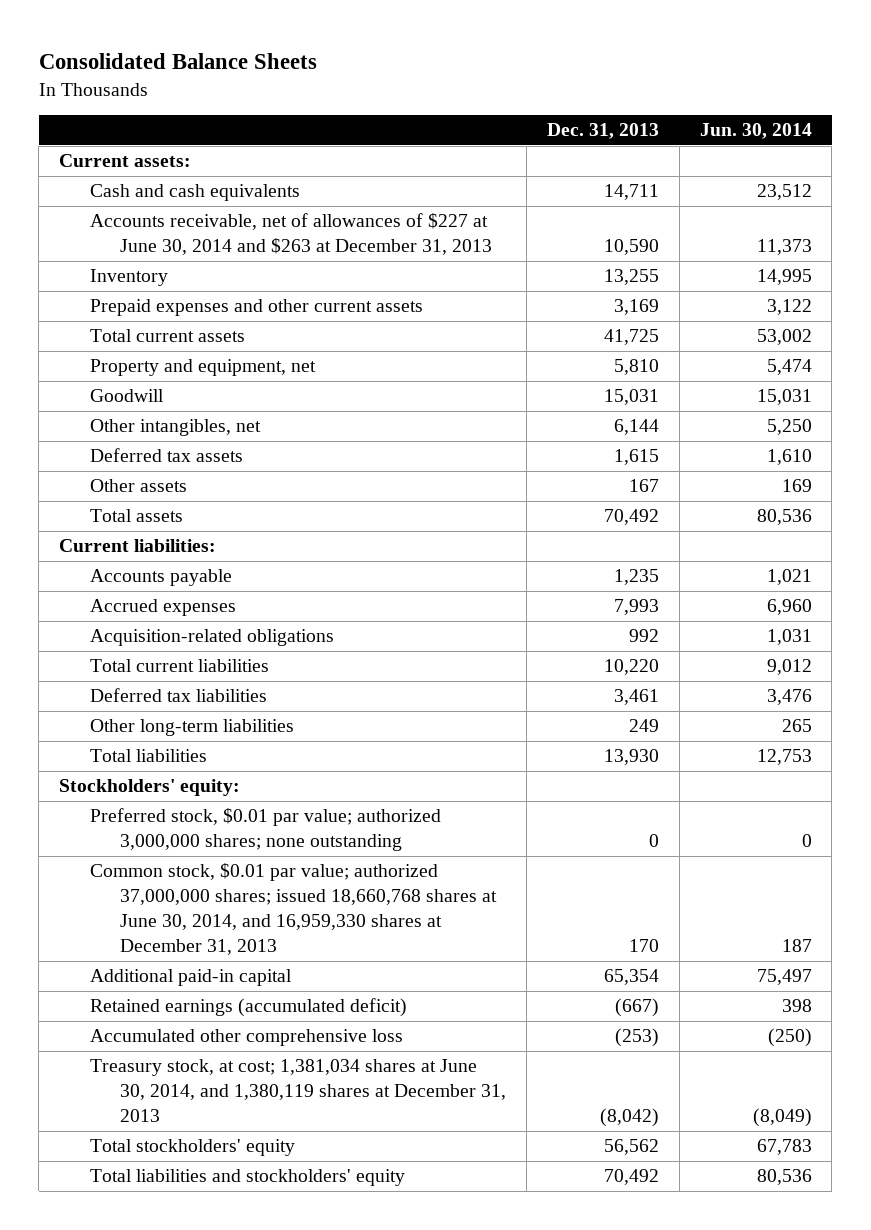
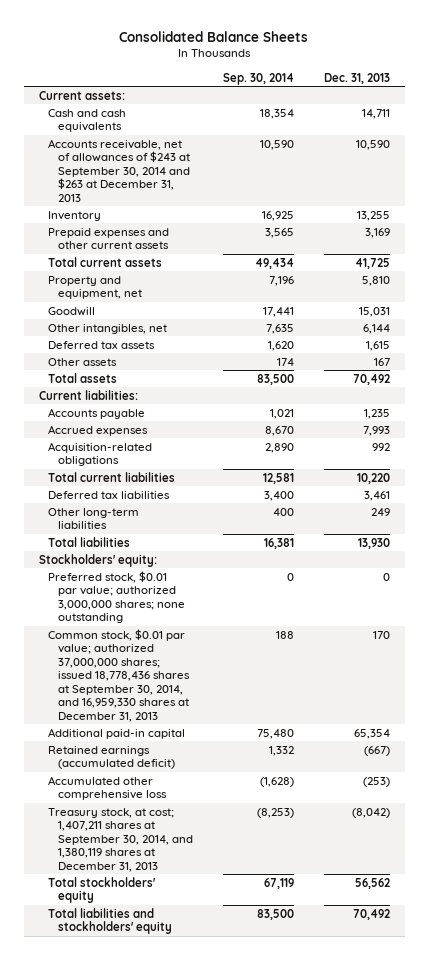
[699,123,812,140] Jun. 30, 2014 -> none
none -> [222,72,294,85] Sep. 30, 2014
[89,213,493,256] Accounts receivable, net of allowances of $227 at June 30, 2014 and $263 at December 31, 2013 -> [48,138,191,202] Accounts receivable, net of allowances of $243 at September 30, 2014 and $263 at December 31, 2013
[89,863,498,955] Common stock, $0.01 par value; authorized 37,000,000 shares; issued 18,660,768 shares at June 30, 2014, and 16,959,330 shares at December 31, 2013 -> [48,628,191,722] Common stock, $0.01 par value; authorized 37,000,000 shares; issued 18,778,436 shares at September 30, 2014, and 16,959,330 shares at December 31, 2013
[89,1059,507,1123] Treasury stock, at cost; 1,381,034 shares at June 30, 2014, and 1,380,119 shares at December 31, 2013 -> [48,807,194,872] Treasury stock, at cost; 1,407,211 shares at September 30, 2014, and 1,380,119 shares at December 31, 2013

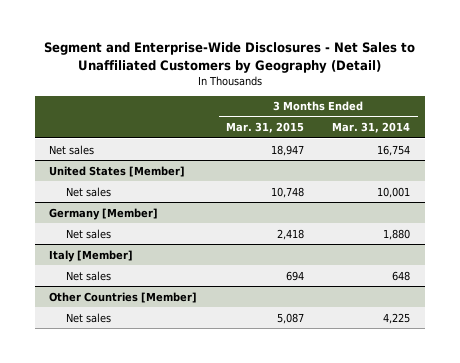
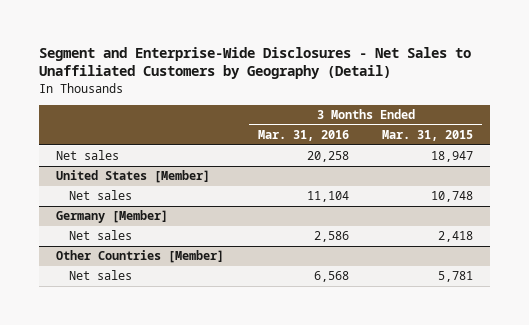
[332,122,411,134] Mar. 31, 2014 -> none
none -> [257,130,349,142] Mar. 31, 2016
[49,249,134,262] Italy [Member] -> none
[65,270,111,281] Net sales -> none
[276,312,304,324] 5,087 -> [438,271,474,283] 5,781

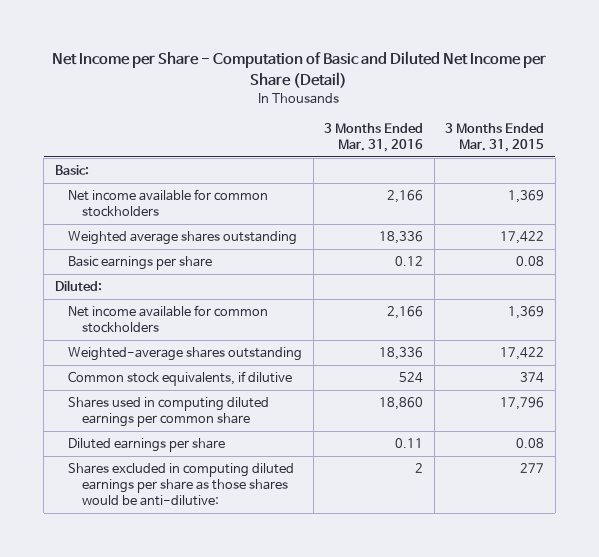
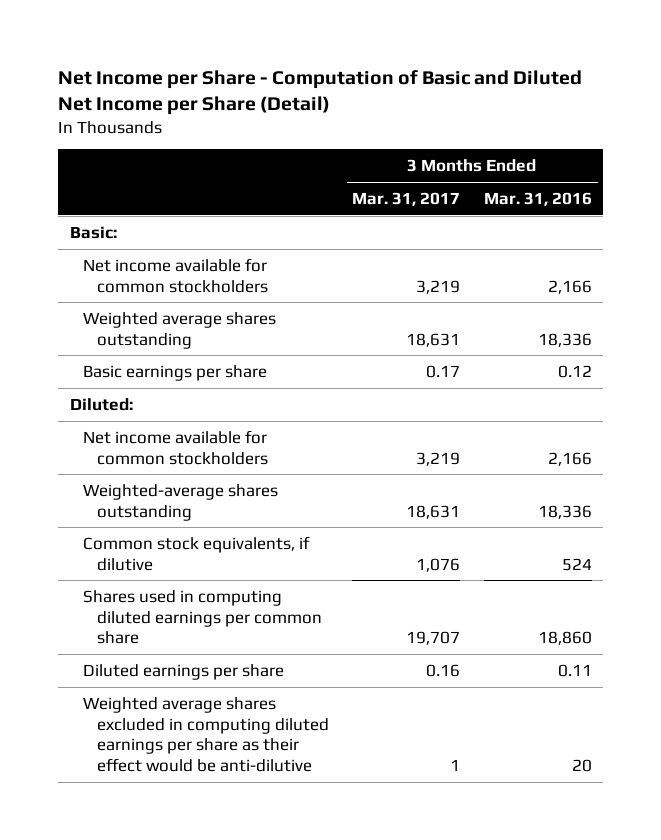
[445,123,545,153] 3 Months Ended Mar. 31, 2015 -> none
none -> [352,191,461,206] Mar. 31, 2017
[68,463,295,506] Shares excluded in computing diluted earnings per share as those shares would be anti-dilutive: -> [83,696,330,773] Weighted average shares excluded in computing diluted earnings per share as their effect would be anti-dilutive
[415,463,424,474] 2 -> [571,759,592,773] 20

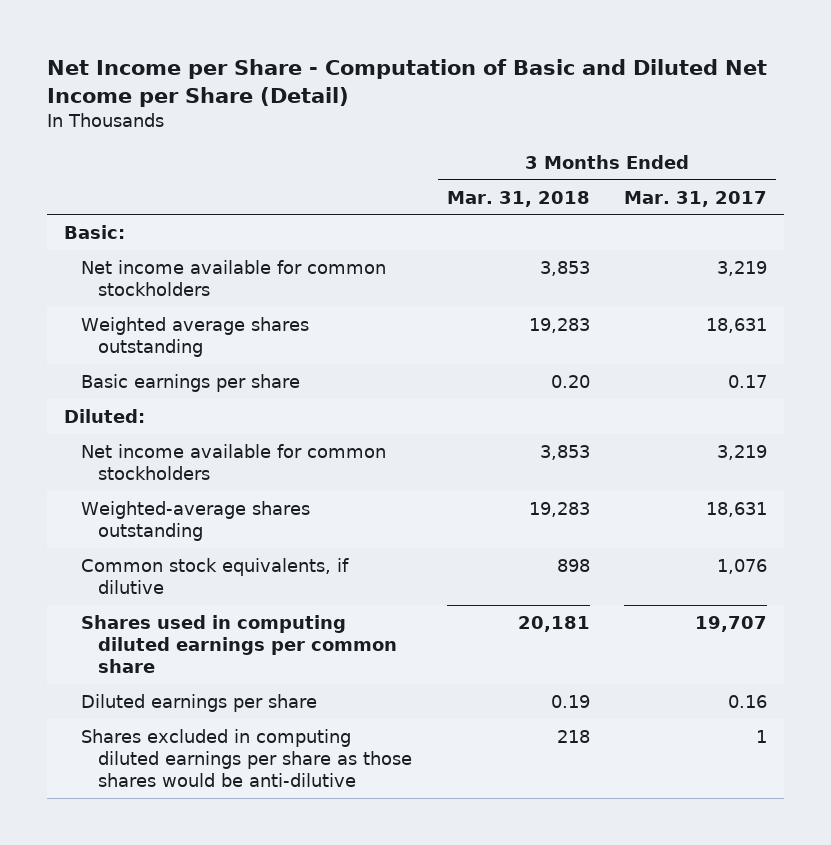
[483,191,592,206] Mar. 31, 2016 -> none
none -> [446,190,590,207] Mar. 31, 2018
[83,696,330,773] Weighted average shares excluded in computing diluted earnings per share as their effect would be anti-dilutive -> [81,728,413,788] Shares excluded in computing diluted earnings per share as those shares would be anti-dilutive

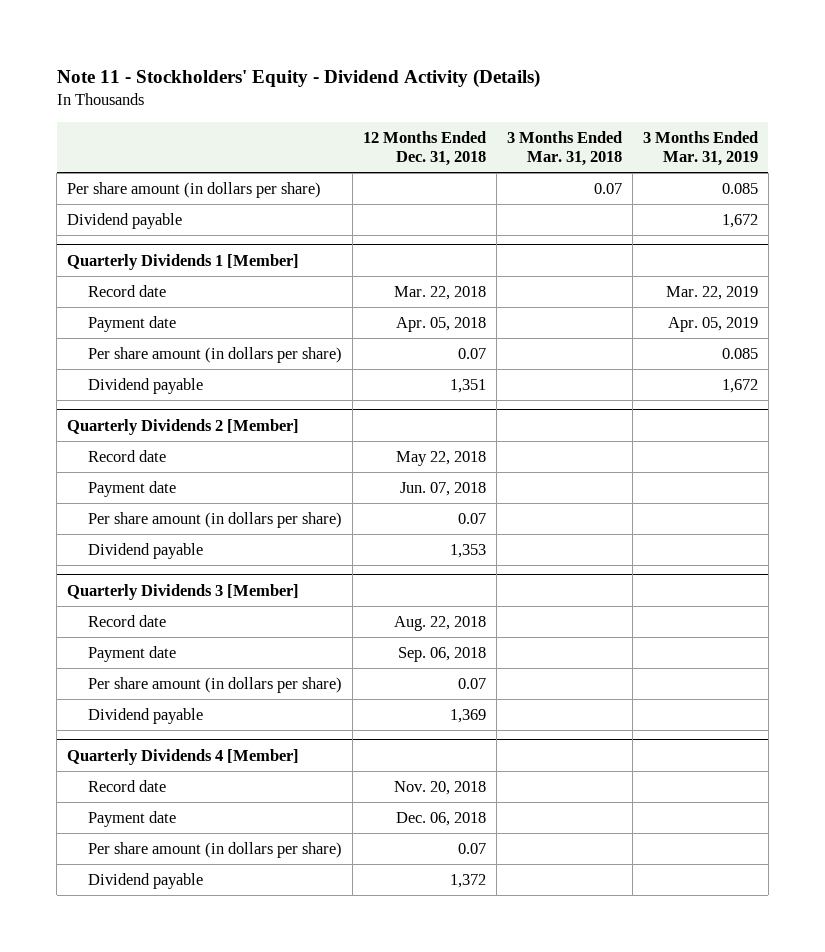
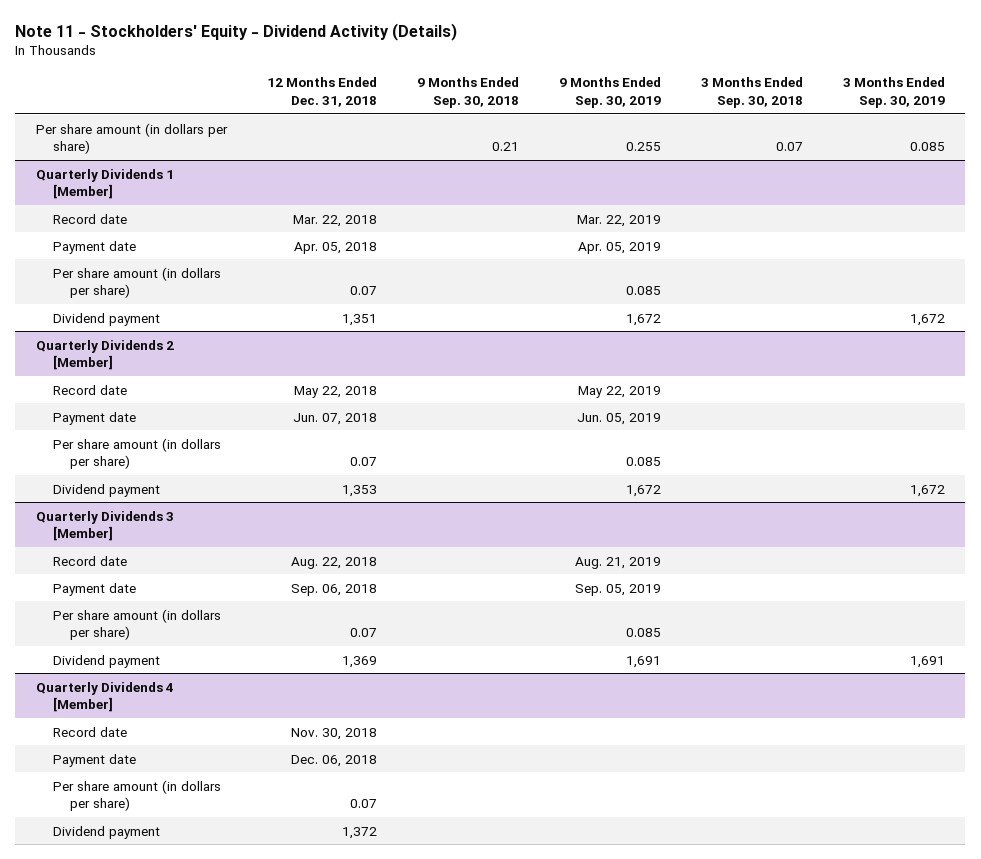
[506,130,622,166] 3 Months Ended Mar. 31, 2018 -> none
[642,130,758,166] 3 Months Ended Mar. 31, 2019 -> none
none -> [416,77,519,109] 9 Months Ended Sep. 30, 2018
none -> [559,77,662,109] 9 Months Ended Sep. 30, 2019
none -> [701,77,804,109] 3 Months Ended Sep. 30, 2018
none -> [843,77,946,109] 3 Months Ended Sep. 30, 2019
[67,213,183,230] Dividend payable -> none
[87,378,203,395] Dividend payable -> [52,312,160,326] Dividend payment
[87,543,203,560] Dividend payable -> [52,483,160,497] Dividend payment
[87,708,203,725] Dividend payable -> [52,654,160,668] Dividend payment
[393,781,486,796] Nov. 20, 2018 -> [290,727,377,740] Nov. 30, 2018
[87,873,203,890] Dividend payable -> [52,825,160,839] Dividend payment

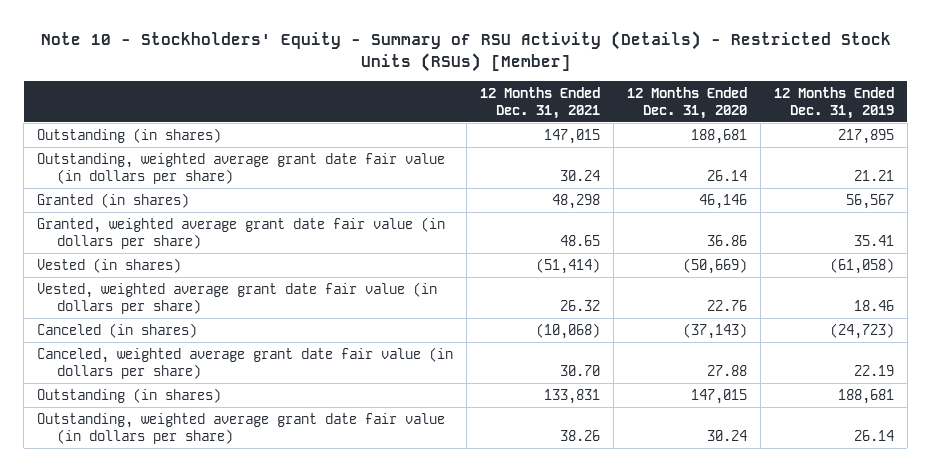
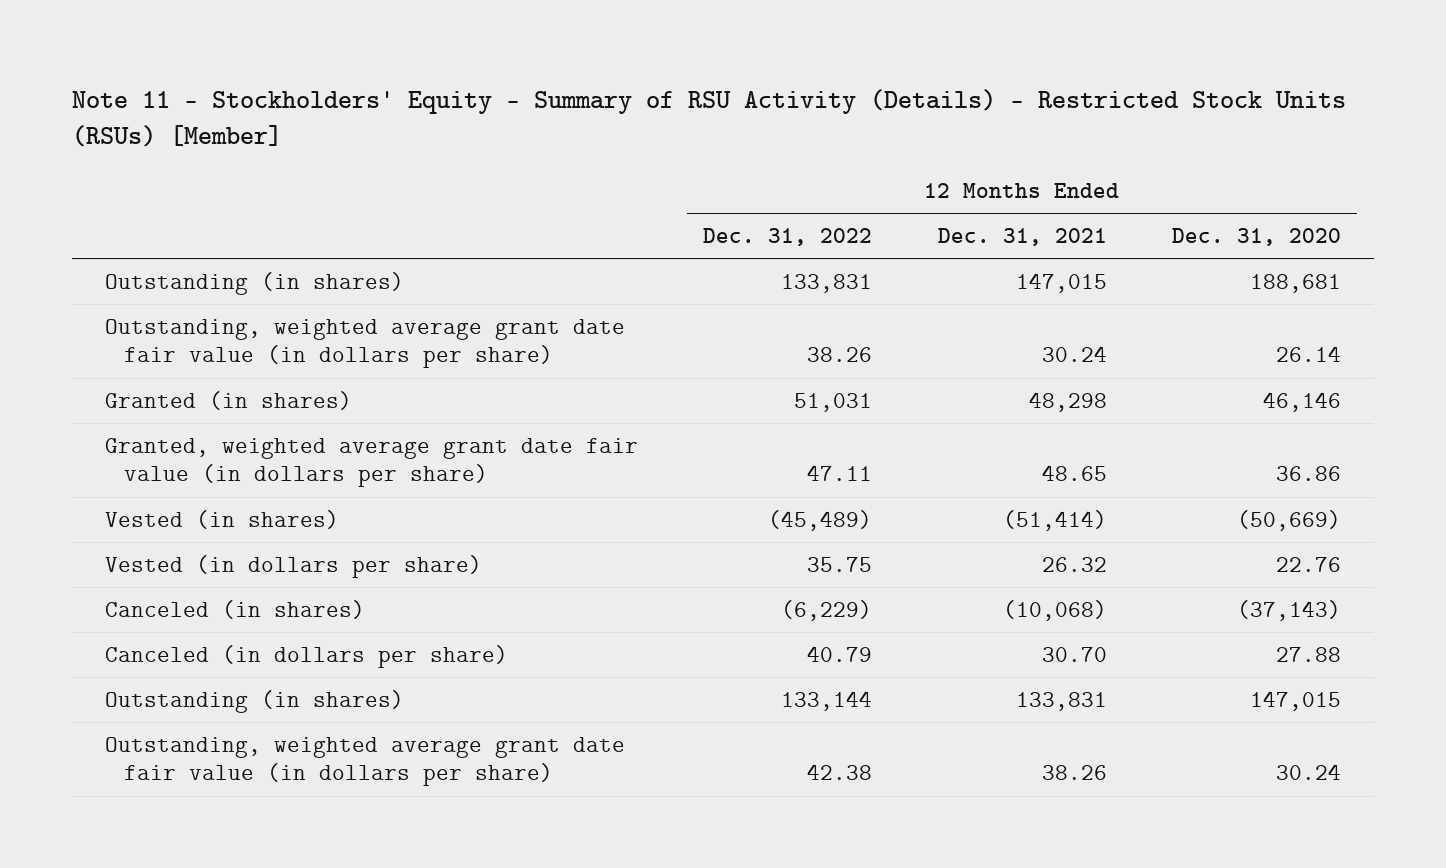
[40,31,891,73] Note 10 - Stockholders' Equity - Summary of RSU Activity (Details) - Restricted Stock Units (RSUs) [Member] -> [71,89,1346,148] Note 11 - Stockholders' Equity - Summary of RSU Activity (Details) - Restricted Stock Units (RSUs) [Member]
[773,86,894,119] 12 Months Ended Dec. 31, 2019 -> none
none -> [703,227,873,246] Dec. 31, 2022
[37,281,438,314] Vested, weighted average grant date fair value (in dollars per share) -> [104,554,482,578] Vested (in dollars per share)
[37,346,454,379] Canceled, weighted average grant date fair value (in dollars per share) -> [104,644,508,668] Canceled (in dollars per share)

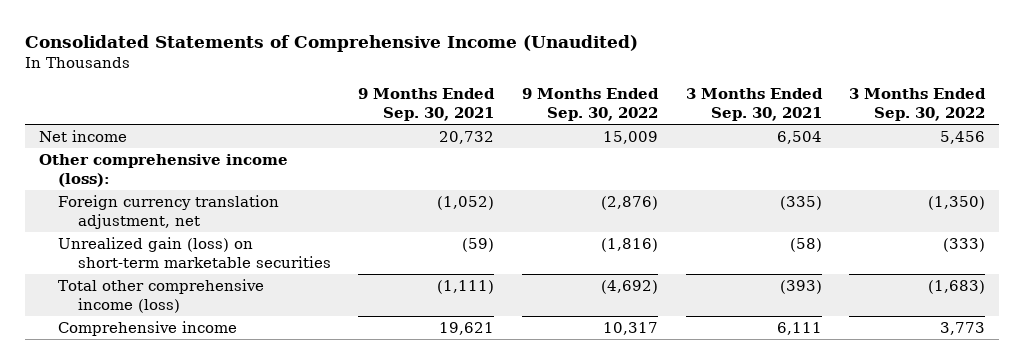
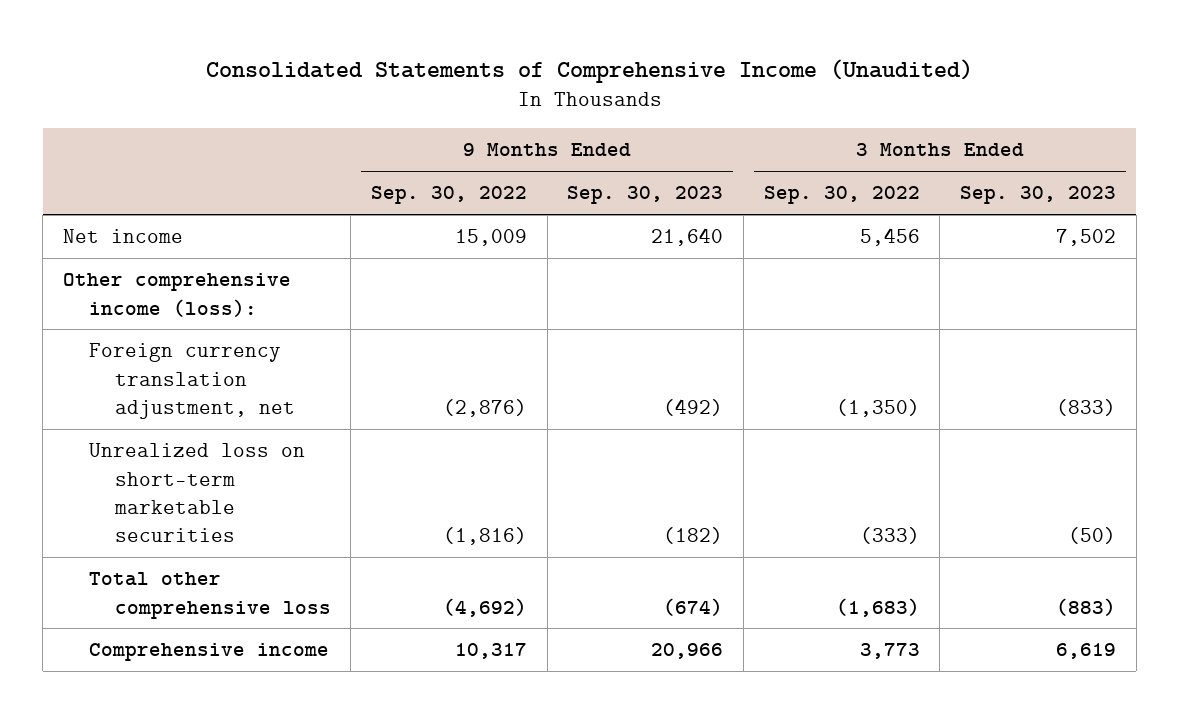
[358,88,496,121] 9 Months Ended Sep. 30, 2021 -> none
[685,88,823,121] 3 Months Ended Sep. 30, 2021 -> none
none -> [567,186,724,205] Sep. 30, 2023
none -> [960,186,1117,205] Sep. 30, 2023
[58,236,331,268] Unrealized gain (loss) on short-term marketable securities -> [88,443,305,543] Unrealized loss on short-term marketable securities
[58,278,265,313] Total other comprehensive income (loss) -> [88,572,331,619] Total other comprehensive loss

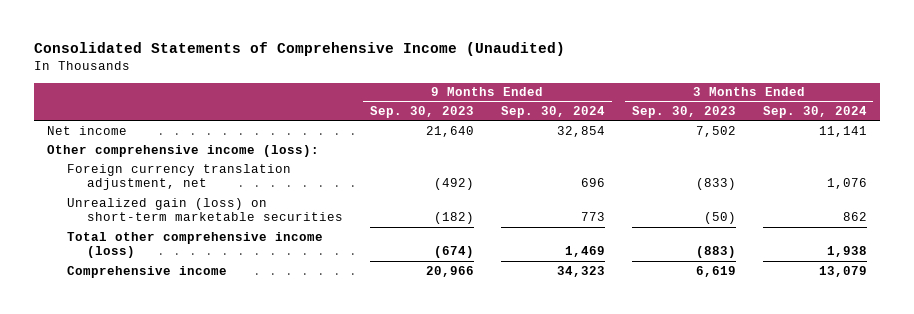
[370,186,527,205] Sep. 30, 2022 -> none
[763,186,920,205] Sep. 30, 2022 -> none
none -> [500,106,605,119] Sep. 30, 2024
none -> [762,106,867,119] Sep. 30, 2024
[88,443,305,543] Unrealized loss on short-term marketable securities -> [67,197,344,222] Unrealized gain (loss) on short-term marketable securities
[88,572,331,619] Total other comprehensive loss -> [67,231,324,259] Total other comprehensive income (loss)

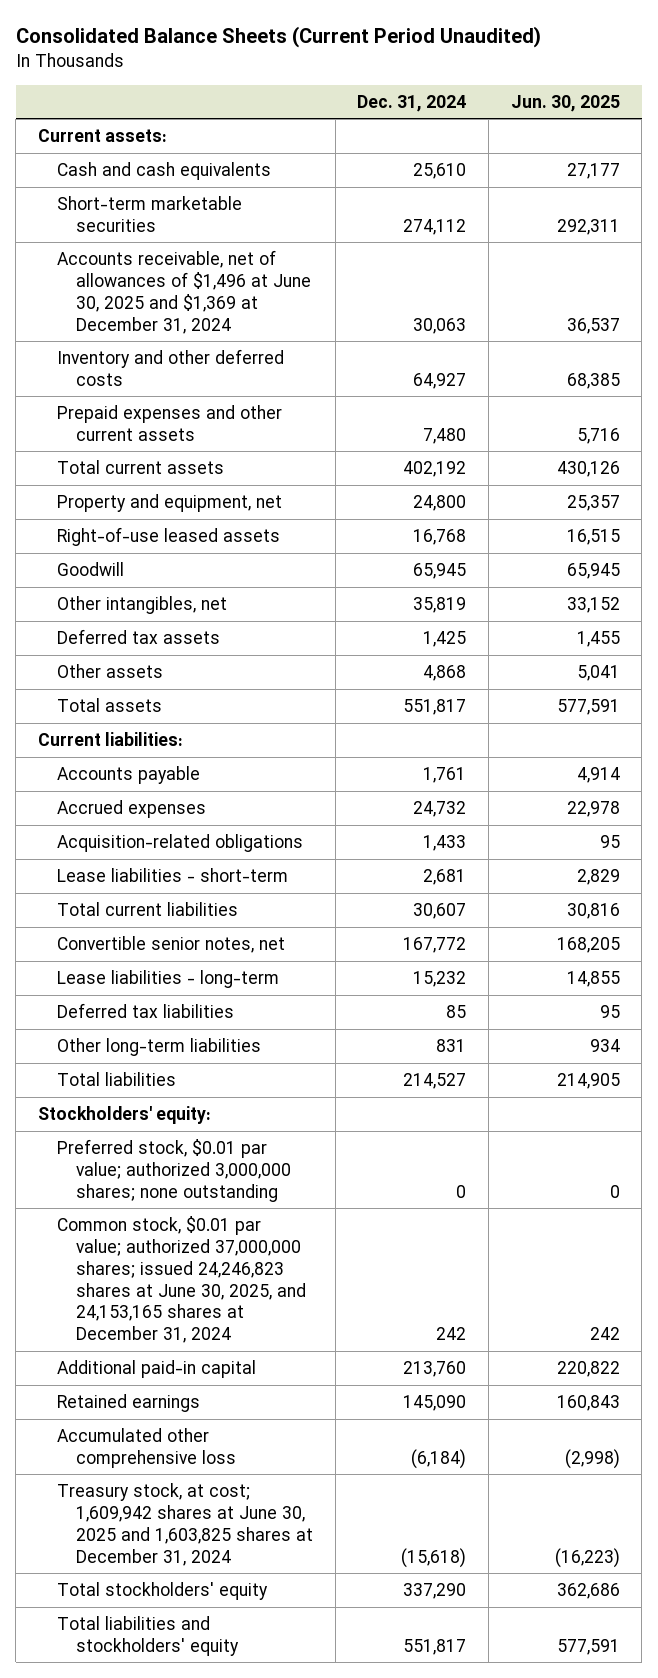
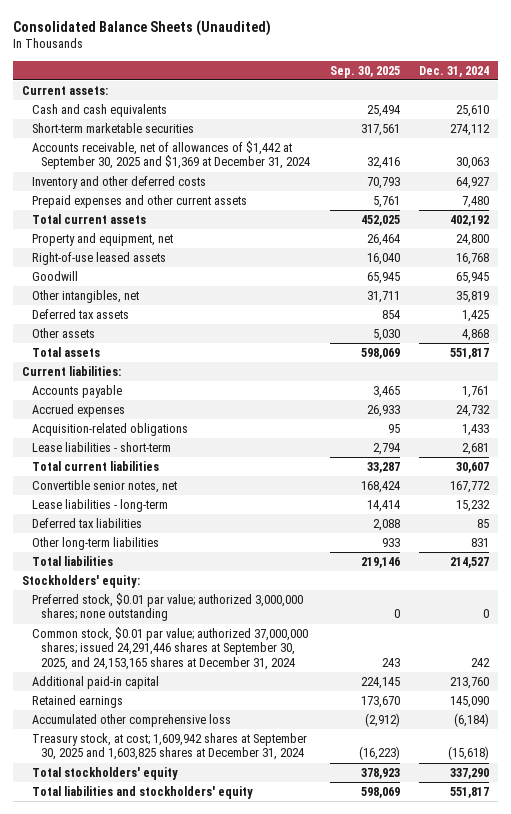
[15,26,541,49] Consolidated Balance Sheets (Current Period Unaudited) -> [12,19,271,36] Consolidated Balance Sheets (Unaudited)
[510,94,620,112] Jun. 30, 2025 -> none
none -> [329,65,400,78] Sep. 30, 2025
[57,250,312,334] Accounts receivable, net of allowances of $1,496 at June 30, 2025 and $1,369 at December 31, 2024 -> [31,141,311,170] Accounts receivable, net of allowances of $1,442 at September 30, 2025 and $1,369 at December 31, 2024
[57,1216,307,1344] Common stock, $0.01 par value; authorized 37,000,000 shares; issued 24,246,823 shares at June 30, 2025, and 24,153,165 shares at December 31, 2024 -> [31,627,308,670] Common stock, $0.01 par value; authorized 37,000,000 shares; issued 24,291,446 shares at September 30, 2025, and 24,153,165 shares at December 31, 2024
[57,1483,314,1566] Treasury stock, at cost; 1,609,942 shares at June 30, 2025 and 1,603,825 shares at December 31, 2024 -> [31,733,307,761] Treasury stock, at cost; 1,609,942 shares at September 30, 2025 and 1,603,825 shares at December 31, 2024

